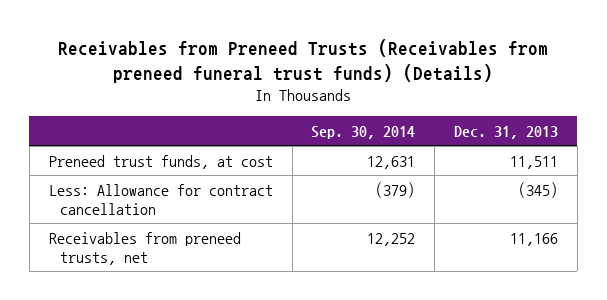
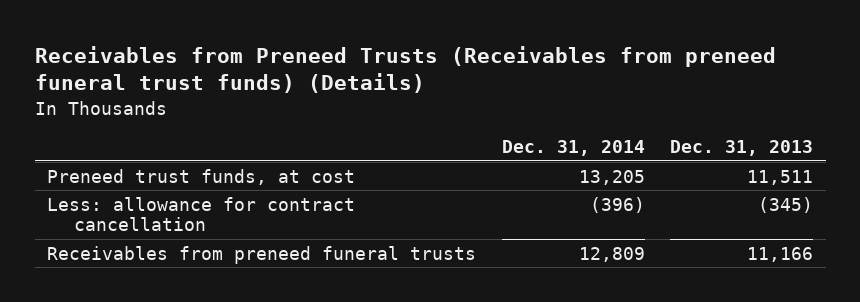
[311,125,416,139] Sep. 30, 2014 -> none
none -> [501,140,645,157] Dec. 31, 2014
[48,183,273,215] Less: Allowance for contract cancellation -> [47,196,356,232] Less: allowance for contract cancellation
[48,231,241,265] Receivables from preneed trusts, net -> [47,245,477,264] Receivables from preneed funeral trusts

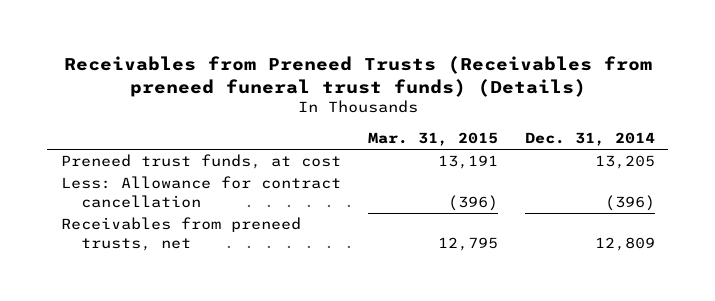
[669,140,813,157] Dec. 31, 2013 -> none
none -> [367,132,498,147] Mar. 31, 2015
[47,196,356,232] Less: allowance for contract cancellation -> [60,176,341,208] Less: Allowance for contract cancellation
[47,245,477,264] Receivables from preneed funeral trusts -> [60,217,301,251] Receivables from preneed trusts, net

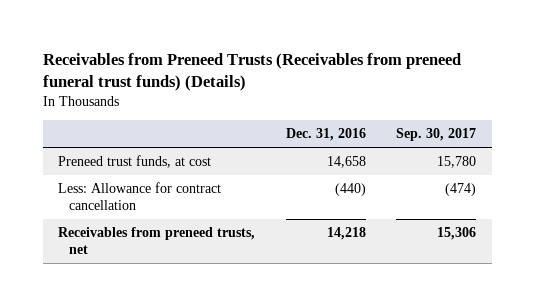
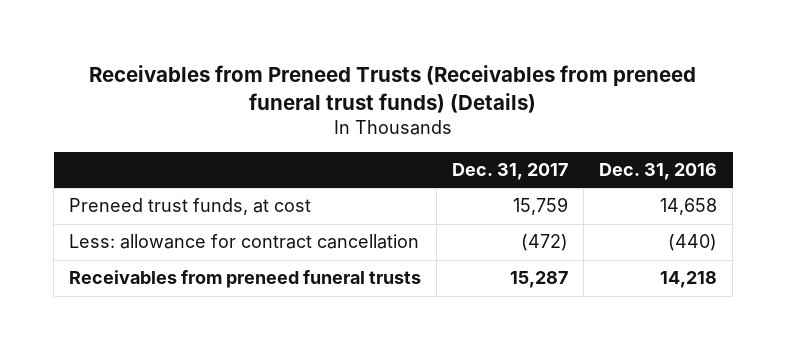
[396,128,477,142] Sep. 30, 2017 -> none
none -> [452,163,569,181] Dec. 31, 2017
[58,182,222,210] Less: Allowance for contract cancellation -> [69,234,420,250] Less: allowance for contract cancellation
[58,227,256,254] Receivables from preneed trusts, net -> [69,270,422,289] Receivables from preneed funeral trusts

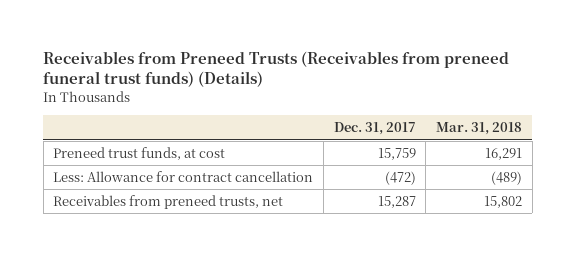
[599,163,718,181] Dec. 31, 2016 -> none
none -> [436,122,523,136] Mar. 31, 2018
[69,234,420,250] Less: allowance for contract cancellation -> [53,171,314,183] Less: Allowance for contract cancellation
[69,270,422,289] Receivables from preneed funeral trusts -> [53,195,284,210] Receivables from preneed trusts, net

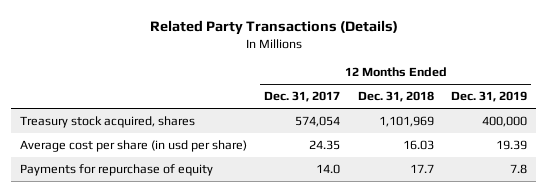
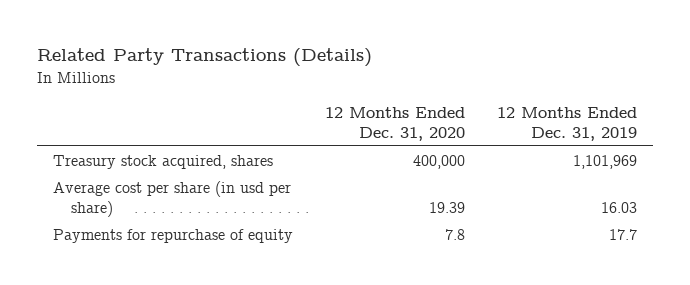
[264,91,341,103] Dec. 31, 2017 -> none
[357,91,434,103] Dec. 31, 2018 -> none
none -> [324,106,465,141] 12 Months Ended Dec. 31, 2020
[482,116,528,128] 400,000 -> [572,155,637,170] 1,101,969
[496,140,528,151] 19.39 -> [600,202,637,214] 16.03
[510,164,528,175] 7.8 -> [608,229,637,241] 17.7

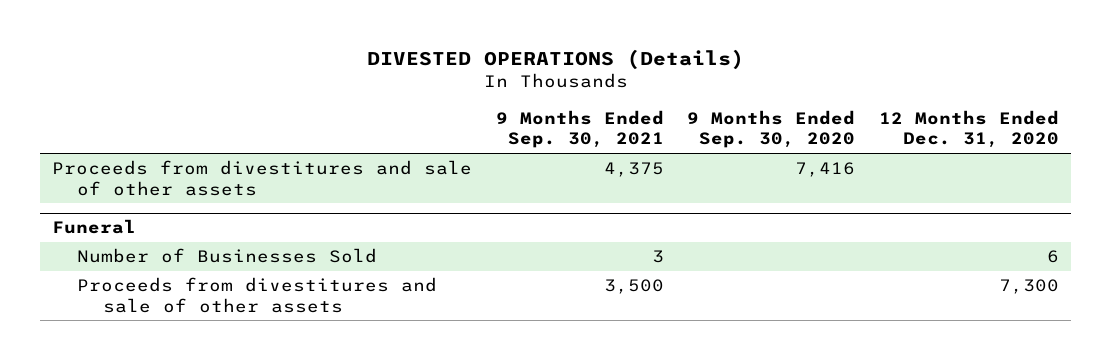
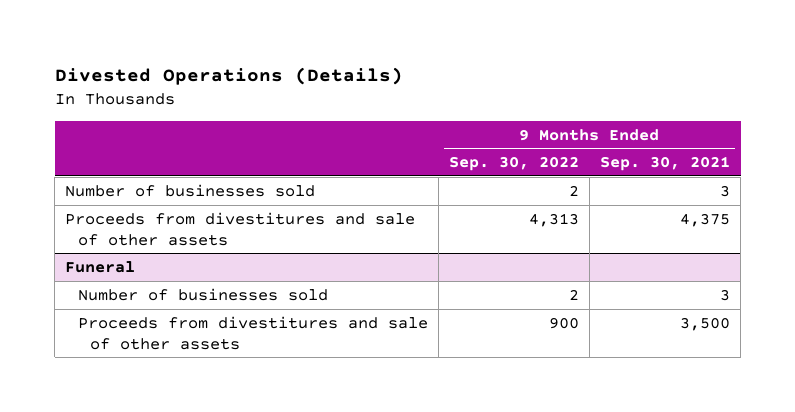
[366,49,744,71] DIVESTED OPERATIONS (Details) -> [54,66,403,85] Divested Operations (Details)
[687,109,856,149] 9 Months Ended Sep. 30, 2020 -> none
[879,109,1060,149] 12 Months Ended Dec. 31, 2020 -> none
none -> [448,156,579,172] Sep. 30, 2022
none -> [65,183,316,197] Number of businesses sold
[77,248,378,264] Number of Businesses Sold -> [77,287,328,301] Number of businesses sold

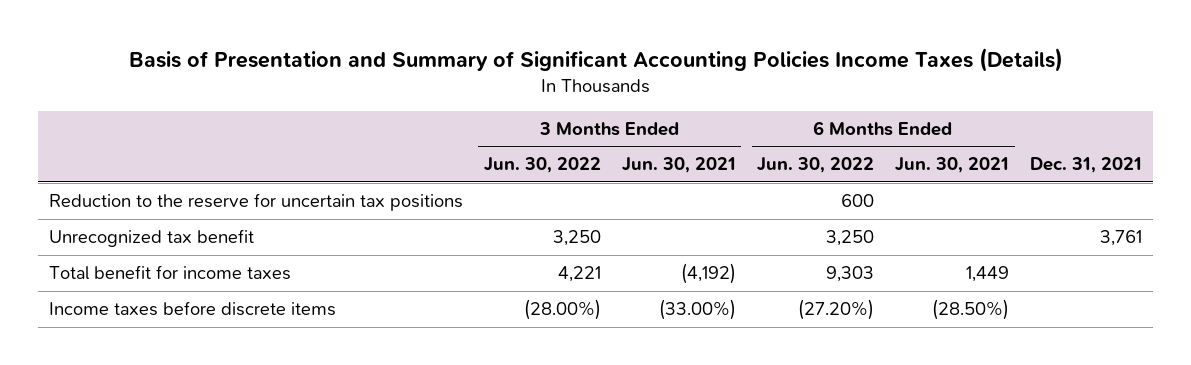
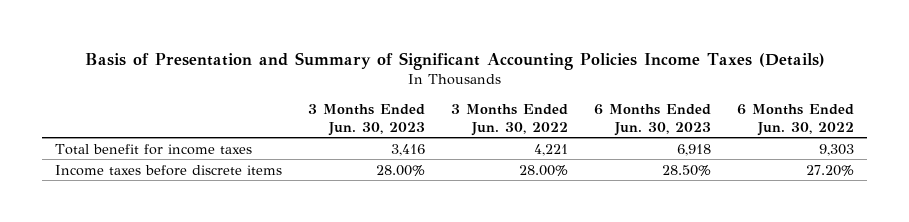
[621,157,736,174] Jun. 30, 2021 -> none
[895,157,1010,174] Jun. 30, 2021 -> none
[1030,157,1143,174] Dec. 31, 2021 -> none
none -> [308,103,426,136] 3 Months Ended Jun. 30, 2023
none -> [594,103,712,136] 6 Months Ended Jun. 30, 2023
[48,193,463,212] Reduction to the reserve for uncertain tax positions -> none
[48,229,254,248] Unrecognized tax benefit -> none
[523,299,601,321] (28.00%) -> [519,164,569,176] 28.00%
[798,299,875,321] (27.20%) -> [806,164,855,176] 27.20%

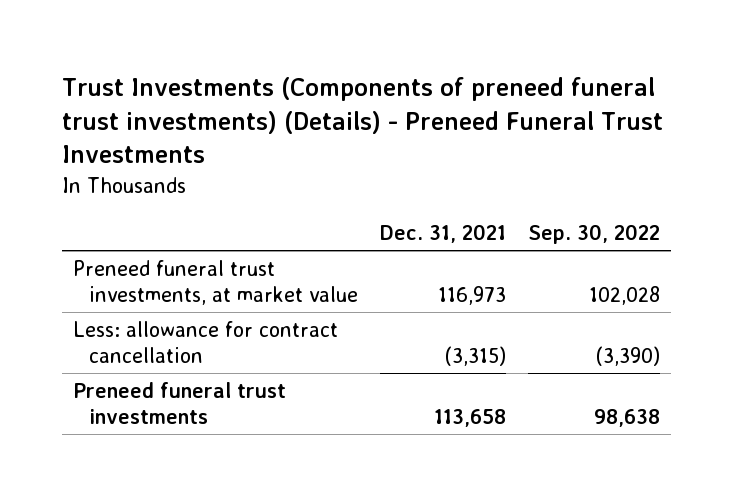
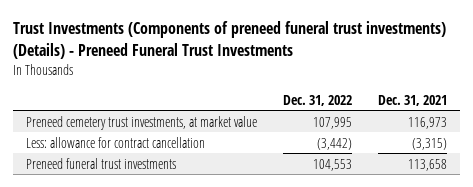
[528,223,661,244] Sep. 30, 2022 -> none
none -> [282,94,352,106] Dec. 31, 2022
[73,260,359,305] Preneed funeral trust investments, at market value -> [25,115,257,130] Preneed cemetery trust investments, at market value

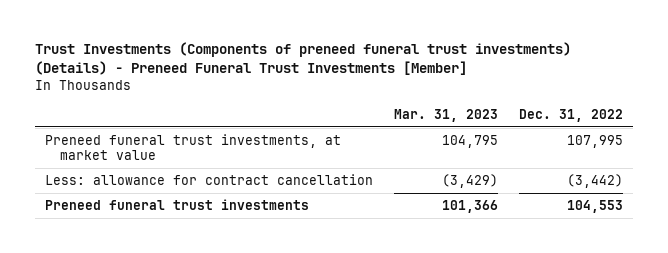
[12,21,446,60] Trust Investments (Components of preneed funeral trust investments) (Details) - Preneed Funeral Trust Investments -> [35,42,572,76] Trust Investments (Components of preneed funeral trust investments) (Details) - Preneed Funeral Trust Investments [Member]
[378,94,448,106] Dec. 31, 2021 -> none
none -> [394,108,499,122] Mar. 31, 2023
[25,115,257,130] Preneed cemetery trust investments, at market value -> [45,133,342,161] Preneed funeral trust investments, at market value

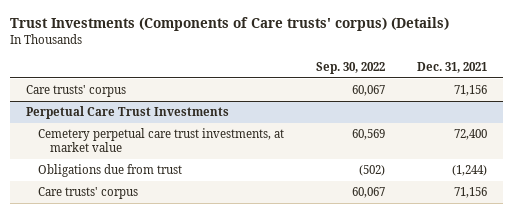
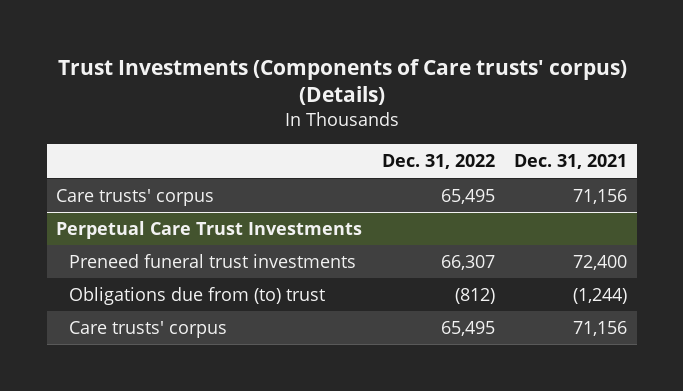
[315,61,385,74] Sep. 30, 2022 -> none
none -> [381,154,495,170] Dec. 31, 2022
[38,128,285,153] Cemetery perpetual care trust investments, at market value -> [69,253,357,268] Preneed funeral trust investments
[38,164,183,178] Obligations due from trust -> [69,286,326,305] Obligations due from (to) trust

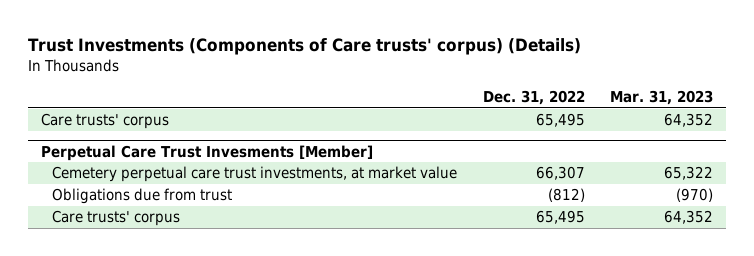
[514,154,628,170] Dec. 31, 2021 -> none
none -> [610,90,714,106] Mar. 31, 2023
[56,220,363,239] Perpetual Care Trust Investments -> [40,144,373,161] Perpetual Care Trust Invesments [Member]
[69,253,357,268] Preneed funeral trust investments -> [52,166,458,183] Cemetery perpetual care trust investments, at market value
[69,286,326,305] Obligations due from (to) trust -> [52,188,233,205] Obligations due from trust

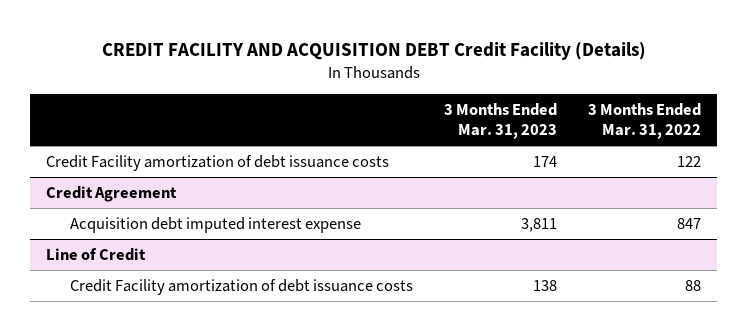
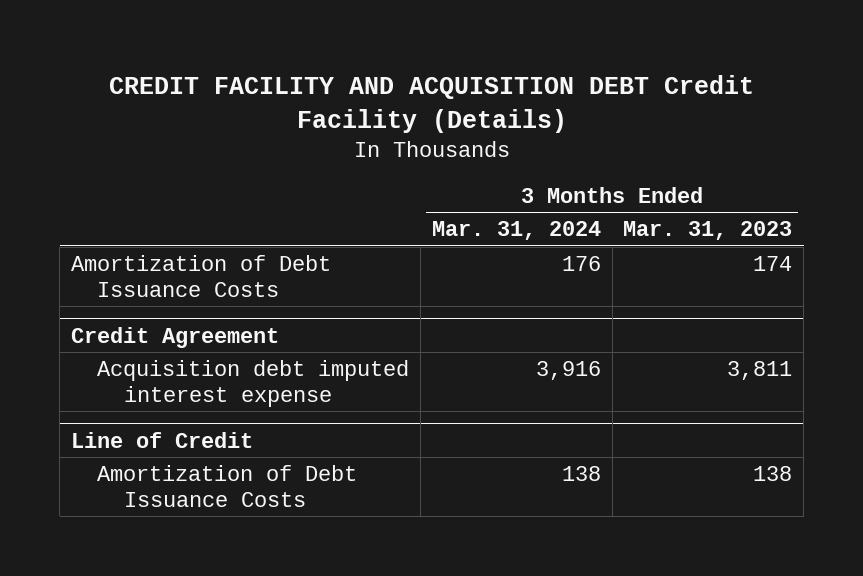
[588,102,702,140] 3 Months Ended Mar. 31, 2022 -> none
none -> [431,221,601,241] Mar. 31, 2024
[45,154,389,171] Credit Facility amortization of debt issuance costs -> [70,254,331,297] Amortization of Debt Issuance Costs
[69,278,413,295] Credit Facility amortization of debt issuance costs -> [97,464,358,507] Amortization of Debt Issuance Costs

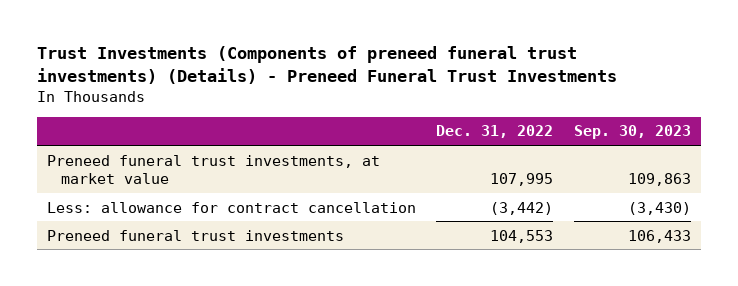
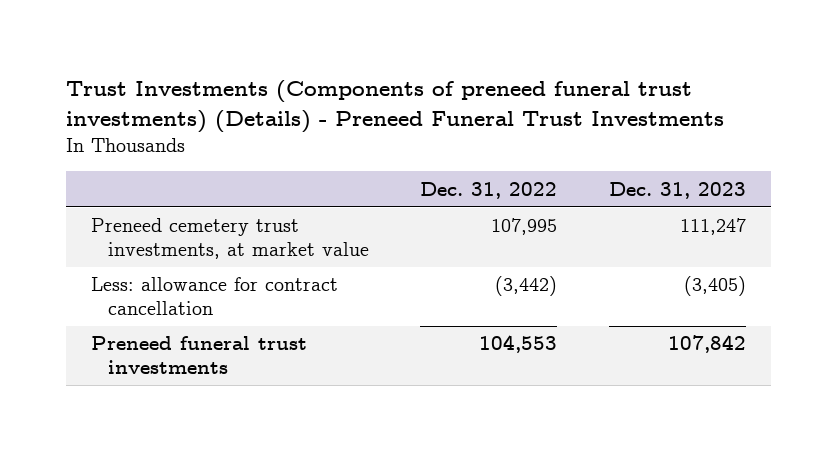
[573,125,691,140] Sep. 30, 2023 -> none
none -> [608,181,746,199] Dec. 31, 2023
[46,154,380,184] Preneed funeral trust investments, at market value -> [91,218,370,260] Preneed cemetery trust investments, at market value

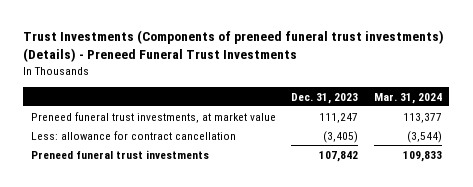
[420,181,558,199] Dec. 31, 2022 -> none
none -> [373,92,442,104] Mar. 31, 2024
[91,218,370,260] Preneed cemetery trust investments, at market value -> [30,111,276,123] Preneed funeral trust investments, at market value

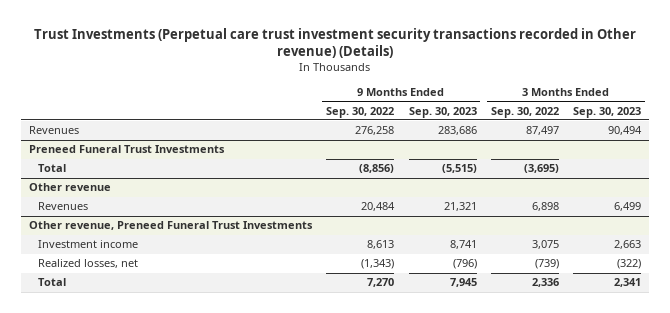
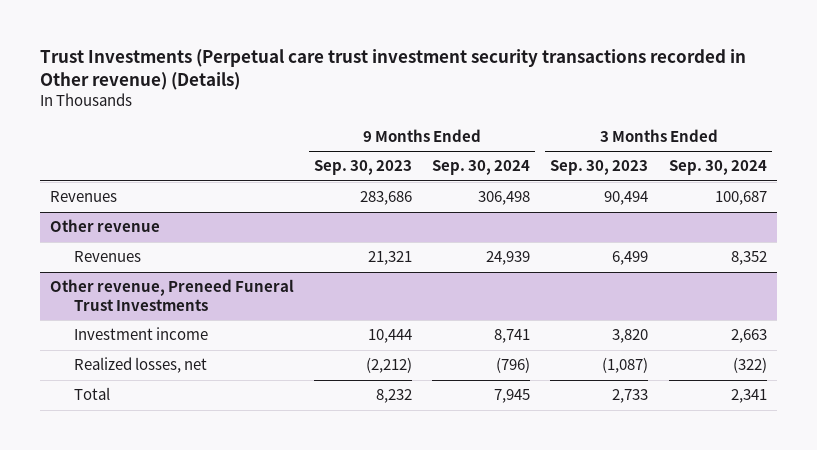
[326,106,395,118] Sep. 30, 2022 -> none
[490,106,559,118] Sep. 30, 2022 -> none
none -> [432,160,531,176] Sep. 30, 2024
none -> [668,160,767,176] Sep. 30, 2024
[28,145,225,154] Preneed Funeral Trust Investments -> none
[37,164,66,173] Total -> none
[449,240,477,250] 8,741 -> [368,329,413,344] 10,444
[614,240,642,250] 2,663 -> [612,329,649,344] 3,820
[452,259,477,270] (796) -> [366,357,413,374] (2,212)
[617,259,642,270] (322) -> [602,357,649,374] (1,087)
[449,278,477,288] 7,945 -> [376,389,413,404] 8,232
[614,278,642,288] 2,341 -> [612,389,649,404] 2,733

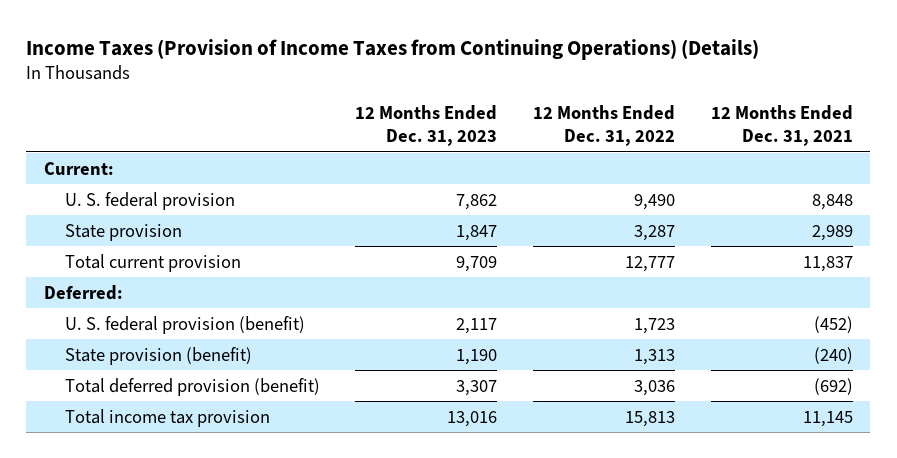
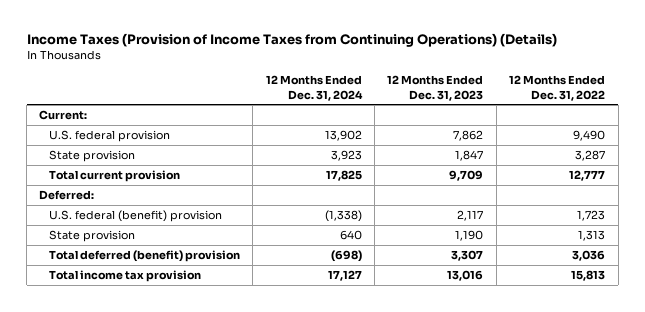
[710,105,853,147] 12 Months Ended Dec. 31, 2021 -> none
none -> [265,75,363,101] 12 Months Ended Dec. 31, 2024
[64,191,235,210] U. S. federal provision -> [48,130,170,143] U.S. federal provision
[64,315,305,334] U. S. federal provision (benefit) -> [48,210,222,223] U.S. federal (benefit) provision
[64,346,252,365] State provision (benefit) -> [48,230,135,243] State provision
[64,377,320,396] Total deferred provision (benefit) -> [48,250,240,263] Total deferred (benefit) provision

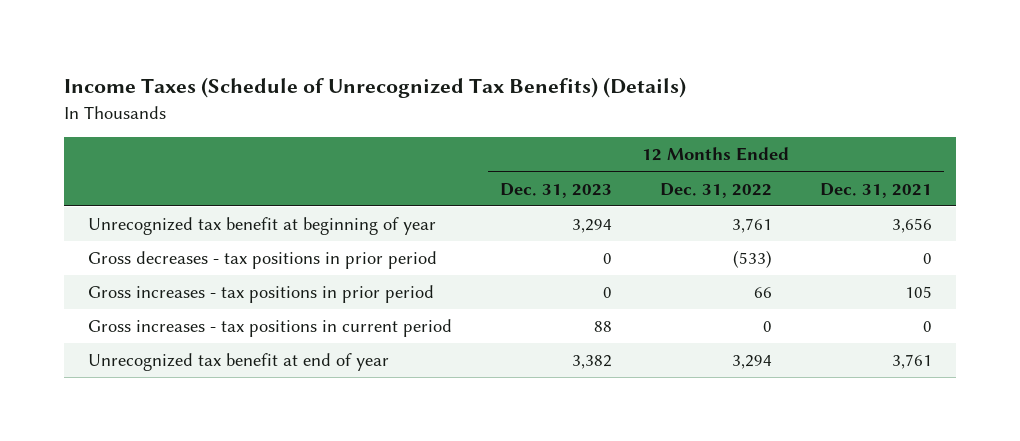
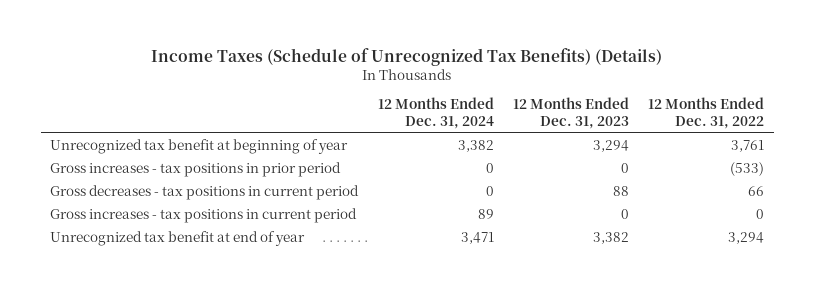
[819,182,932,198] Dec. 31, 2021 -> none
none -> [377,97,494,130] 12 Months Ended Dec. 31, 2024
[88,251,438,270] Gross decreases - tax positions in prior period -> [50,162,342,178] Gross increases - tax positions in prior period
[88,285,435,304] Gross increases - tax positions in prior period -> [50,185,360,201] Gross decreases - tax positions in current period
[603,287,613,299] 0 -> [613,186,630,197] 88
[594,321,613,333] 88 -> [621,209,630,220] 0

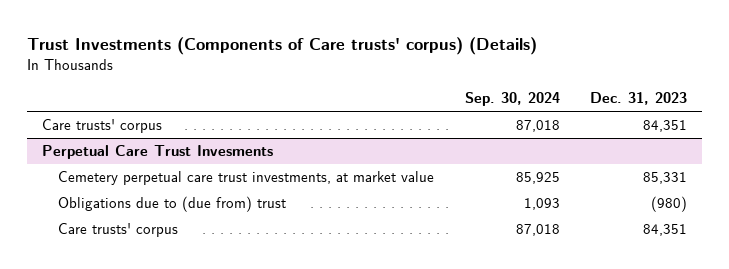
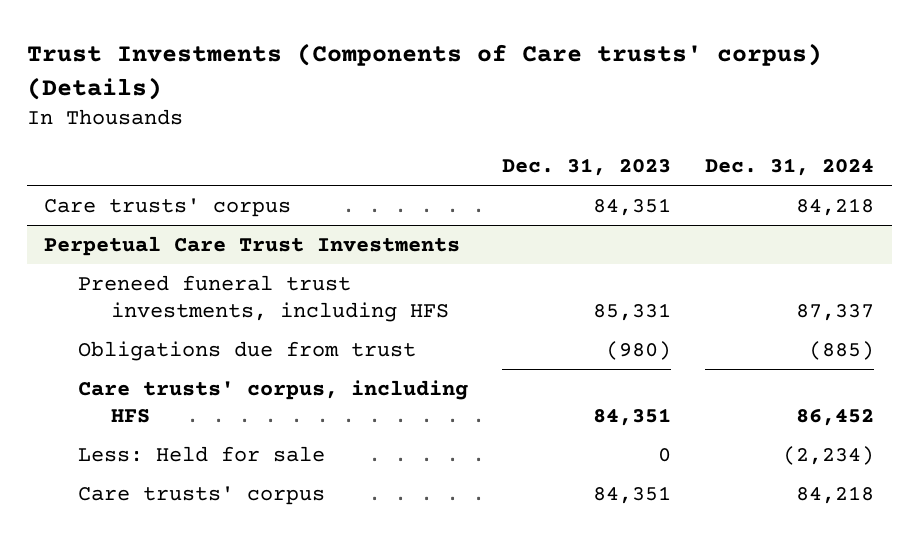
[464,92,560,107] Sep. 30, 2024 -> none
none -> [705,158,875,177] Dec. 31, 2024
[42,145,274,160] Perpetual Care Trust Invesments -> [44,235,461,256] Perpetual Care Trust Investments
[58,171,435,186] Cemetery perpetual care trust investments, at market value -> [77,274,450,322] Preneed funeral trust investments, including HFS
[58,196,287,213] Obligations due to (due from) trust -> [77,340,416,361] Obligations due from trust
none -> [77,379,468,423] Care trusts' corpus, including HFS
none -> [77,445,325,462] Less: Held for sale

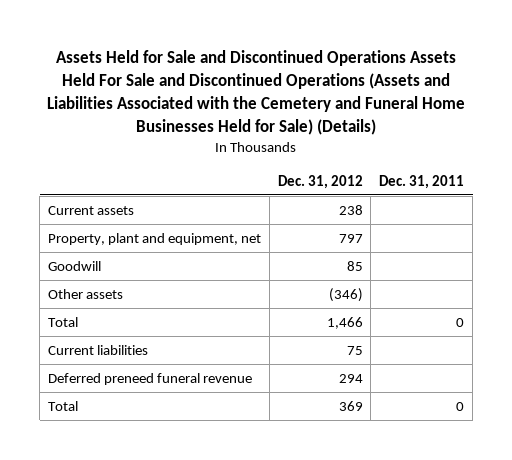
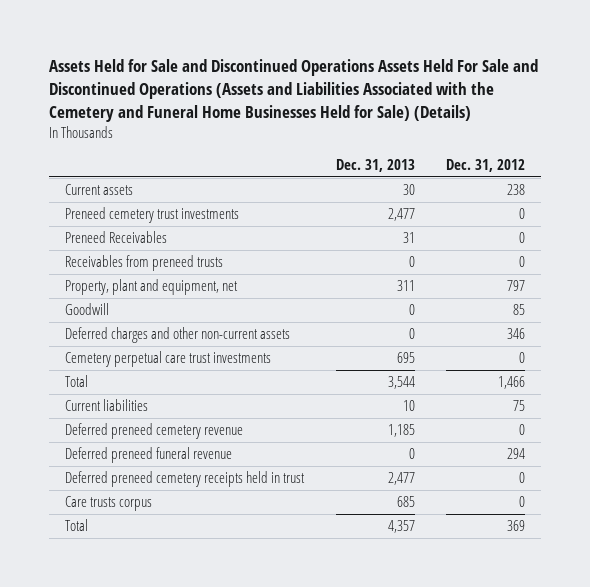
[379,174,465,189] Dec. 31, 2011 -> none
none -> [335,159,415,173] Dec. 31, 2013
none -> [64,207,239,224] Preneed cemetery trust investments
none -> [64,231,167,244] Preneed Receivables
none -> [64,255,223,272] Receivables from preneed trusts
[47,288,123,299] Other assets -> [64,327,290,344] Deferred charges and other non-current assets
[328,287,363,302] (346) -> [507,328,526,340] 346
none -> [64,351,271,368] Cemetery perpetual care trust investments
none -> [64,423,243,440] Deferred preneed cemetery revenue
none -> [64,471,305,488] Deferred preneed cemetery receipts held in trust
none -> [64,496,152,512] Care trusts corpus

